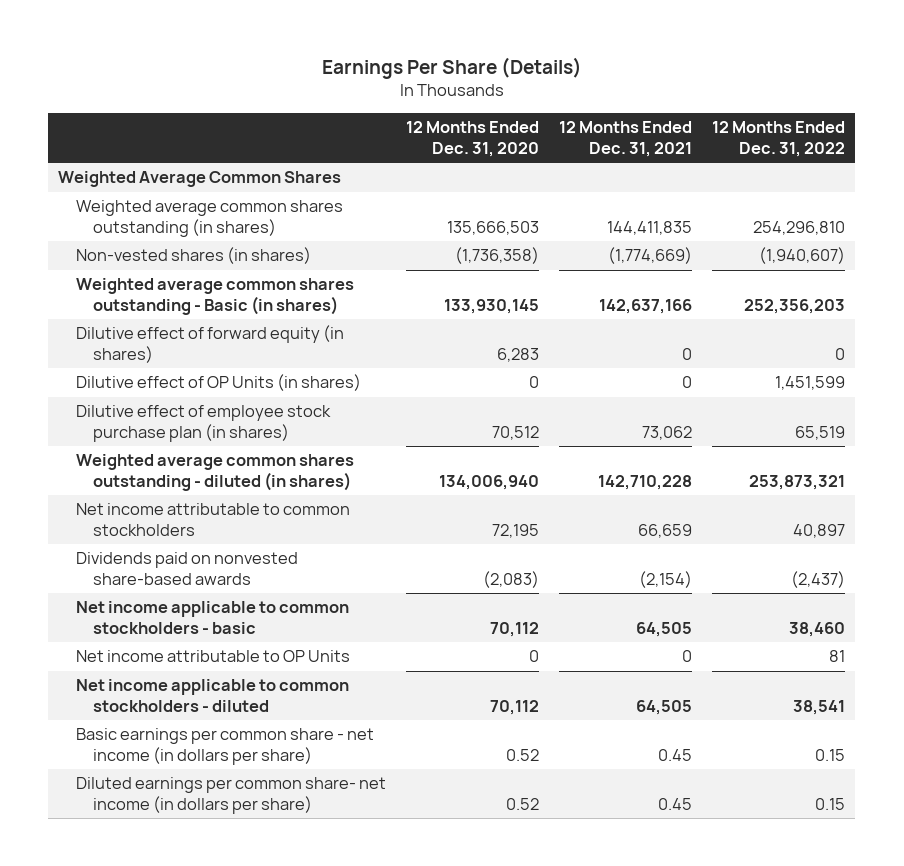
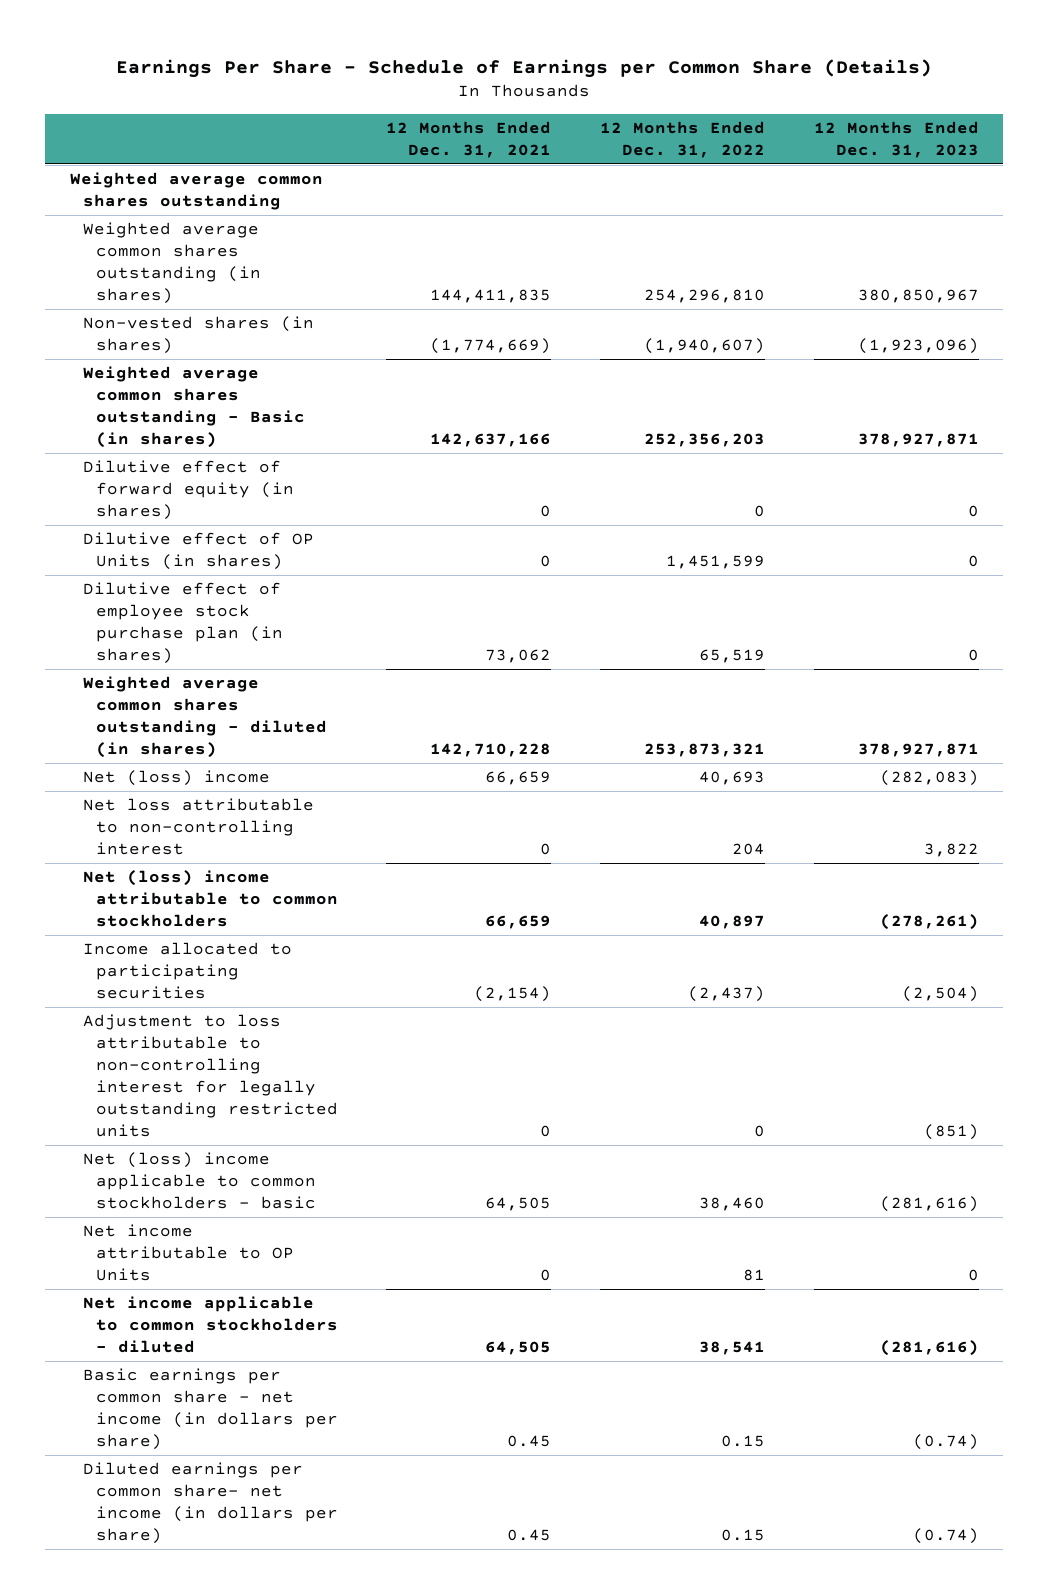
[321,56,582,79] Earnings Per Share (Details) -> [116,58,933,78] Earnings Per Share - Schedule of Earnings per Common Share (Details)
[405,121,539,158] 12 Months Ended Dec. 31, 2020 -> none
none -> [813,120,979,158] 12 Months Ended Dec. 31, 2023
[58,171,342,188] Weighted Average Common Shares -> [69,172,323,211] Weighted average common shares outstanding
none -> [82,770,270,787] Net (loss) income
none -> [82,798,314,856] Net loss attributable to non-controlling interest
[75,503,350,537] Net income attributable to common stockholders -> [82,870,338,928] Net (loss) income attributable to common stockholders
[75,552,298,586] Dividends paid on nonvested share-based awards -> [82,942,292,1000] Income allocated to participating securities
none -> [82,1014,338,1137] Adjustment to loss attributable to non-controlling interest for legally outstanding restricted units
[75,601,349,635] Net income applicable to common stockholders - basic -> [82,1152,316,1210] Net (loss) income applicable to common stockholders - basic

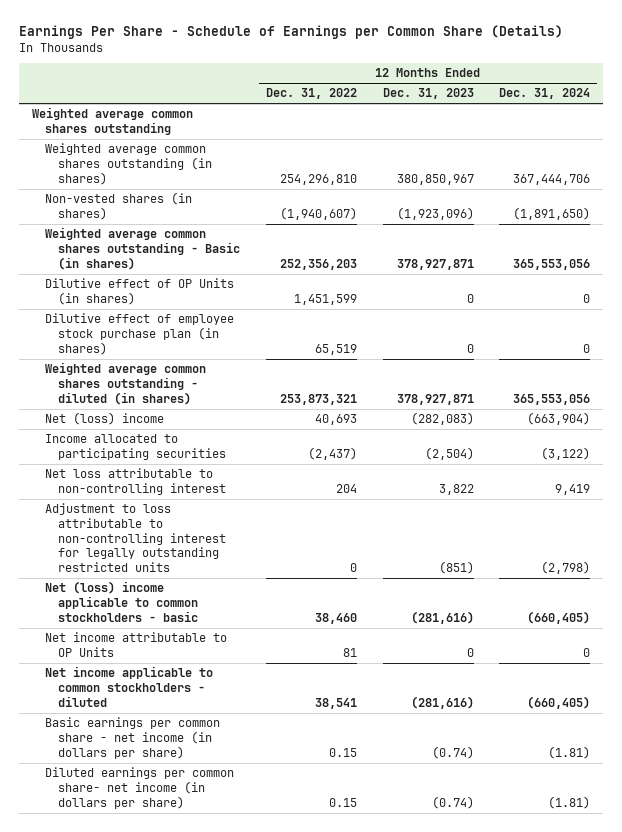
[386,120,552,158] 12 Months Ended Dec. 31, 2021 -> none
none -> [499,88,591,100] Dec. 31, 2024
[82,460,294,521] Dilutive effect of forward equity (in shares) -> none
[82,870,338,928] Net (loss) income attributable to common stockholders -> none
[82,798,314,856] Net loss attributable to non-controlling interest -> [44,468,226,495] Net loss attributable to non-controlling interest

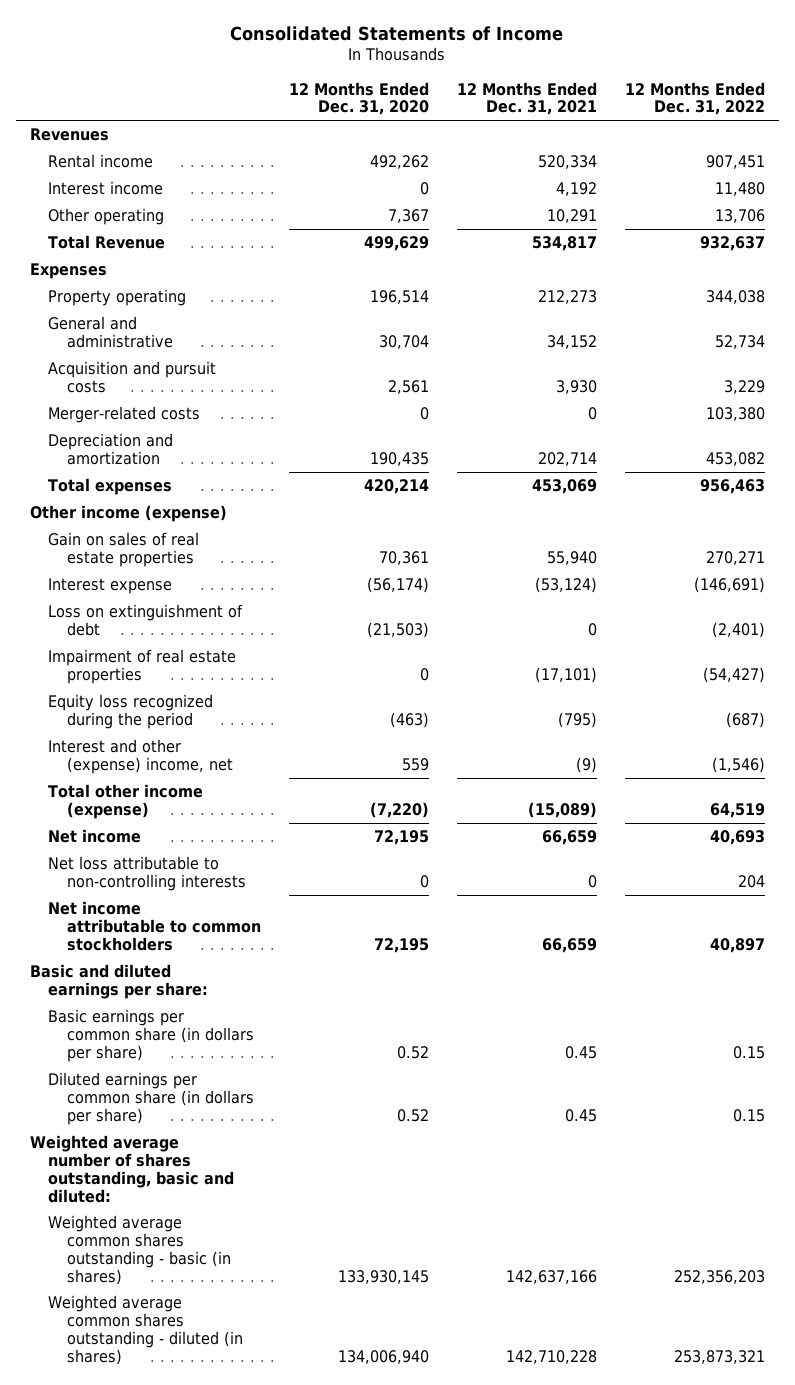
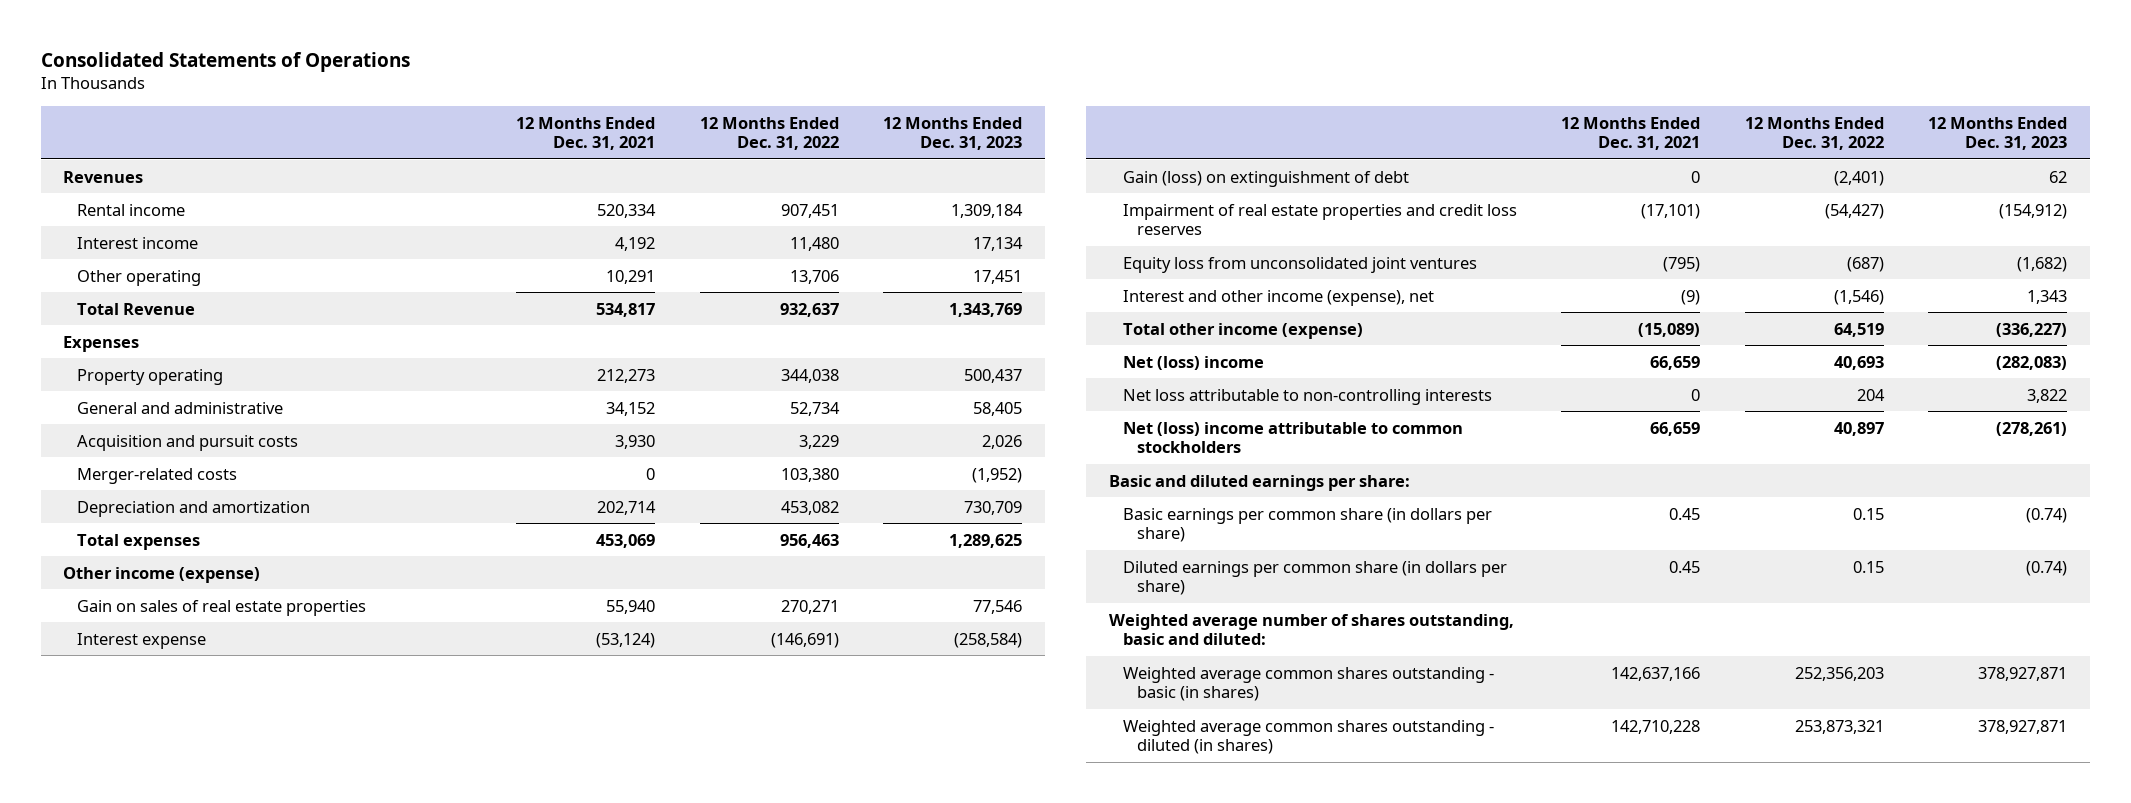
[230,25,564,41] Consolidated Statements of Income -> [41,51,411,72] Consolidated Statements of Operations
[288,81,429,116] 12 Months Ended Dec. 31, 2020 -> none
none -> [883,116,1023,151] 12 Months Ended Dec. 31, 2023
[48,603,244,636] Loss on extinguishment of debt -> [1122,170,1409,187] Gain (loss) on extinguishment of debt
[48,648,237,684] Impairment of real estate properties -> [1122,203,1517,236] Impairment of real estate properties and credit loss reserves
[48,693,214,729] Equity loss recognized during the period -> [1122,256,1477,273] Equity loss from unconsolidated joint ventures
[48,738,233,774] Interest and other (expense) income, net -> [1122,289,1434,306] Interest and other income (expense), net
[48,828,142,843] Net income -> [1122,355,1264,370] Net (loss) income
[48,900,261,951] Net income attributable to common stockholders -> [1122,421,1463,454] Net (loss) income attributable to common stockholders

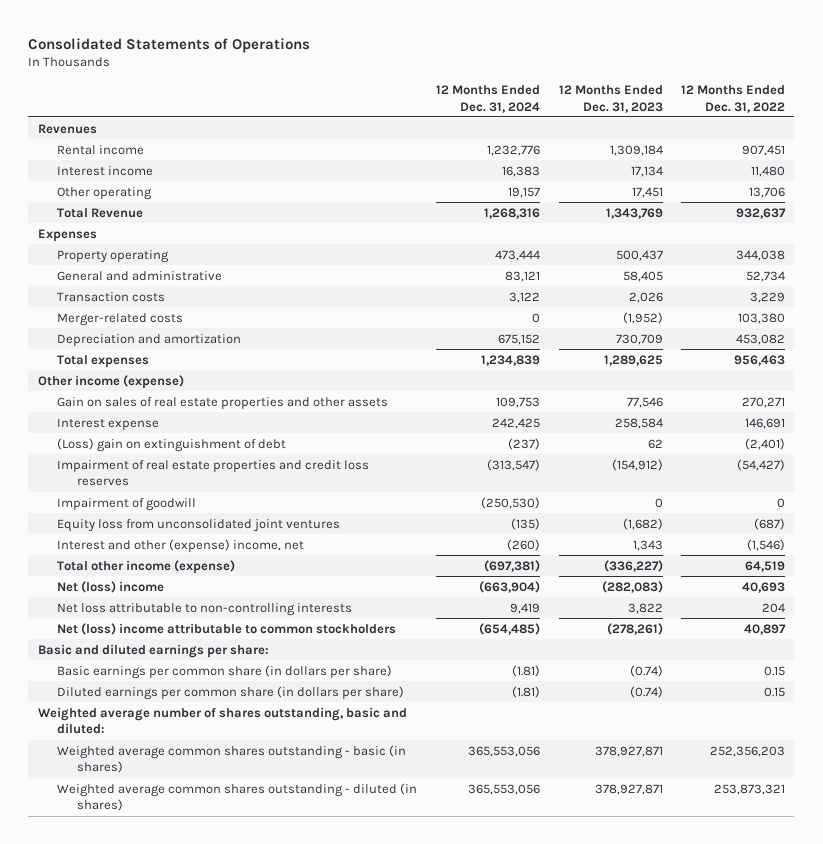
[516,116,656,151] 12 Months Ended Dec. 31, 2021 -> none
none -> [435,84,540,113] 12 Months Ended Dec. 31, 2024
[77,434,299,451] Acquisition and pursuit costs -> [57,291,166,302] Transaction costs
[77,599,367,616] Gain on sales of real estate properties -> [57,396,389,410] Gain on sales of real estate properties and other assets
[770,632,839,648] (146,691) -> [745,417,786,429] 146,691
[954,632,1023,648] (258,584) -> [614,417,663,429] 258,584
[1122,170,1409,187] Gain (loss) on extinguishment of debt -> [57,437,287,452] (Loss) gain on extinguishment of debt
none -> [57,497,197,511] Impairment of goodwill
[1122,289,1434,306] Interest and other income (expense), net -> [57,538,305,553] Interest and other (expense) income, net

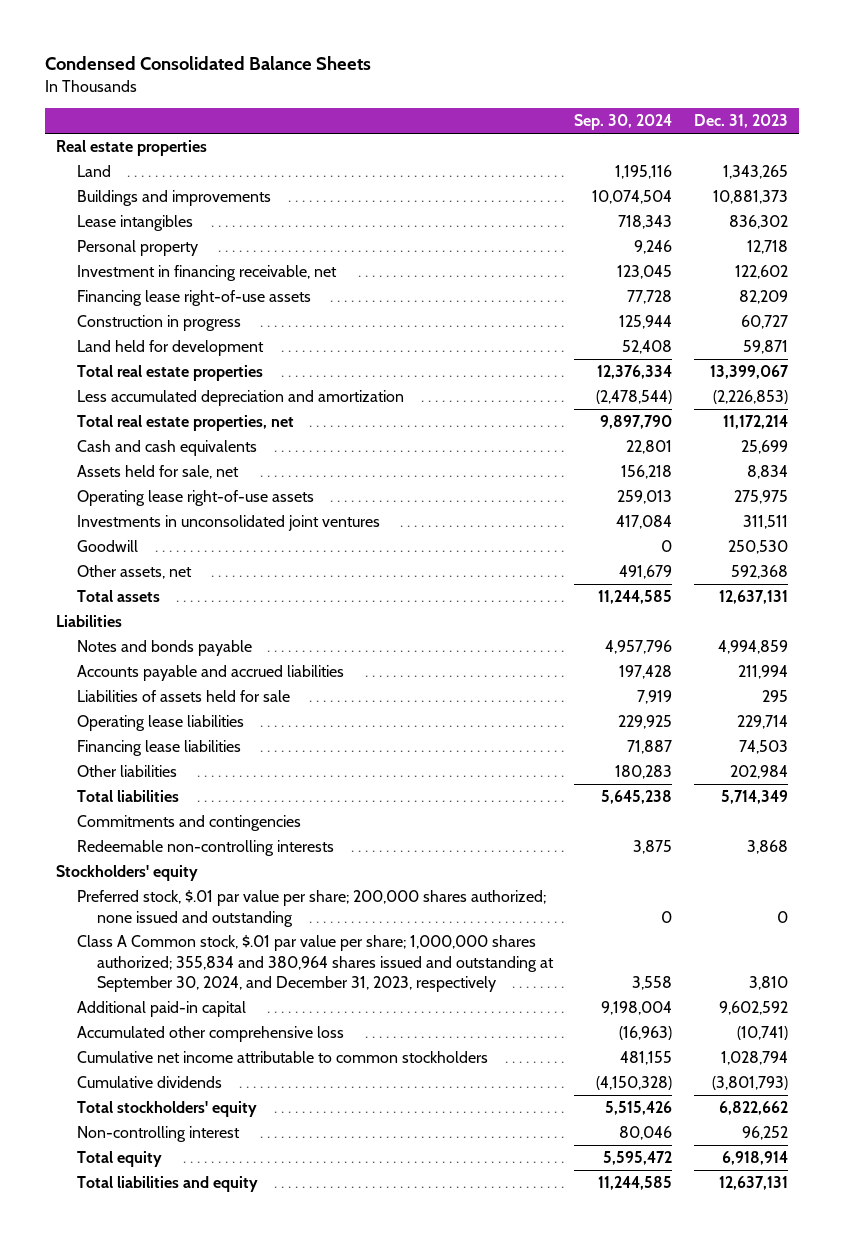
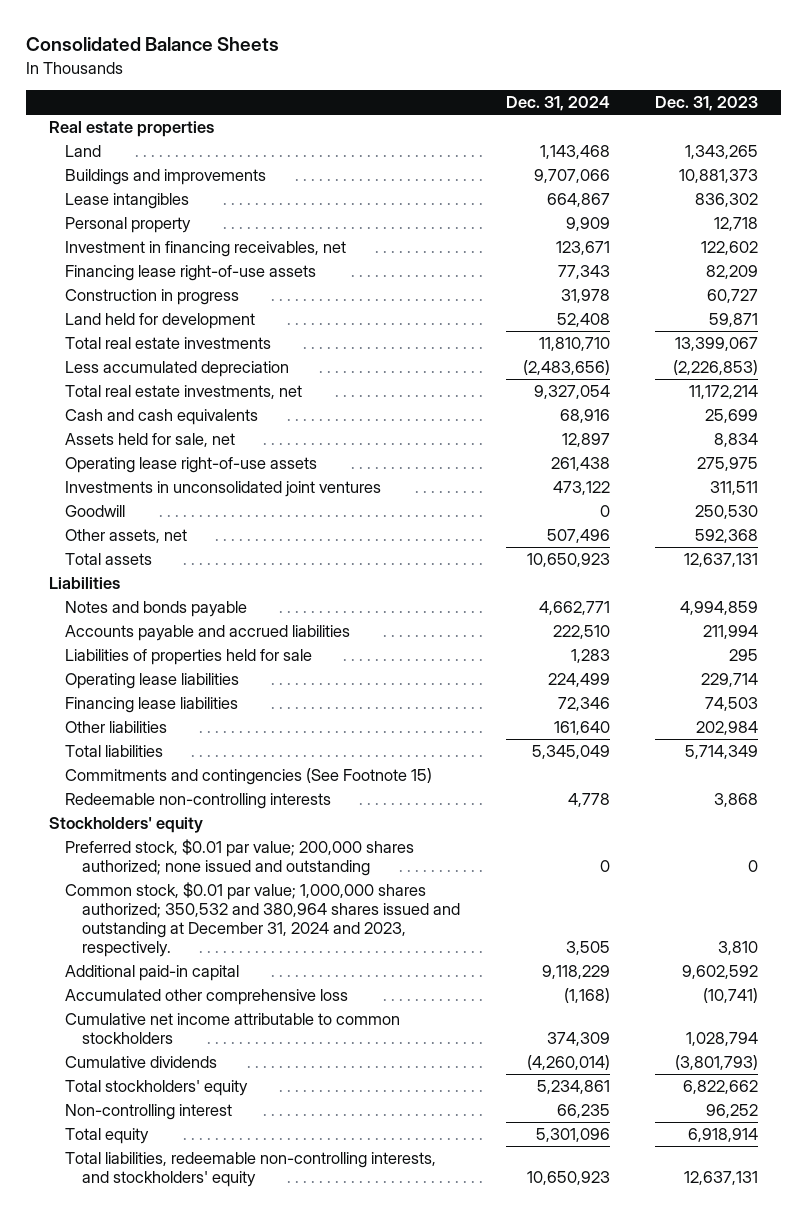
[45,56,372,71] Condensed Consolidated Balance Sheets -> [25,37,279,52] Consolidated Balance Sheets
[574,114,673,131] Sep. 30, 2024 -> none
none -> [505,96,610,112] Dec. 31, 2024
[76,265,337,282] Investment in financing receivable, net -> [65,241,347,258] Investment in financing receivables, net
[76,365,263,382] Total real estate properties -> [65,337,272,350] Total real estate investments
[76,390,404,407] Less accumulated depreciation and amortization -> [65,361,290,378] Less accumulated depreciation
[76,415,294,432] Total real estate properties, net -> [65,385,303,400] Total real estate investments, net
[76,690,290,703] Liabilities of assets held for sale -> [65,649,313,666] Liabilities of properties held for sale
[76,815,301,832] Commitments and contingencies -> [65,768,433,786] Commitments and contingencies (See Footnote 15)
[76,890,546,927] Preferred stock, $.01 par value per share; 200,000 shares authorized; none issued and outstanding -> [65,839,415,877] Preferred stock, $0.01 par value; 200,000 shares authorized; none issued and outstanding
[76,935,555,992] Class A Common stock, $.01 par value per share; 1,000,000 shares authorized; 355,834 and 380,964 shares issued and outstanding at September 30, 2024, and December 31, 2023, respectively -> [65,882,461,958] Common stock, $0.01 par value; 1,000,000 shares authorized; 350,532 and 380,964 shares issued and outstanding at December 31, 2024 and 2023, respectively.
[76,1176,258,1193] Total liabilities and equity -> [65,1152,437,1188] Total liabilities, redeemable non-controlling interests, and stockholders' equity

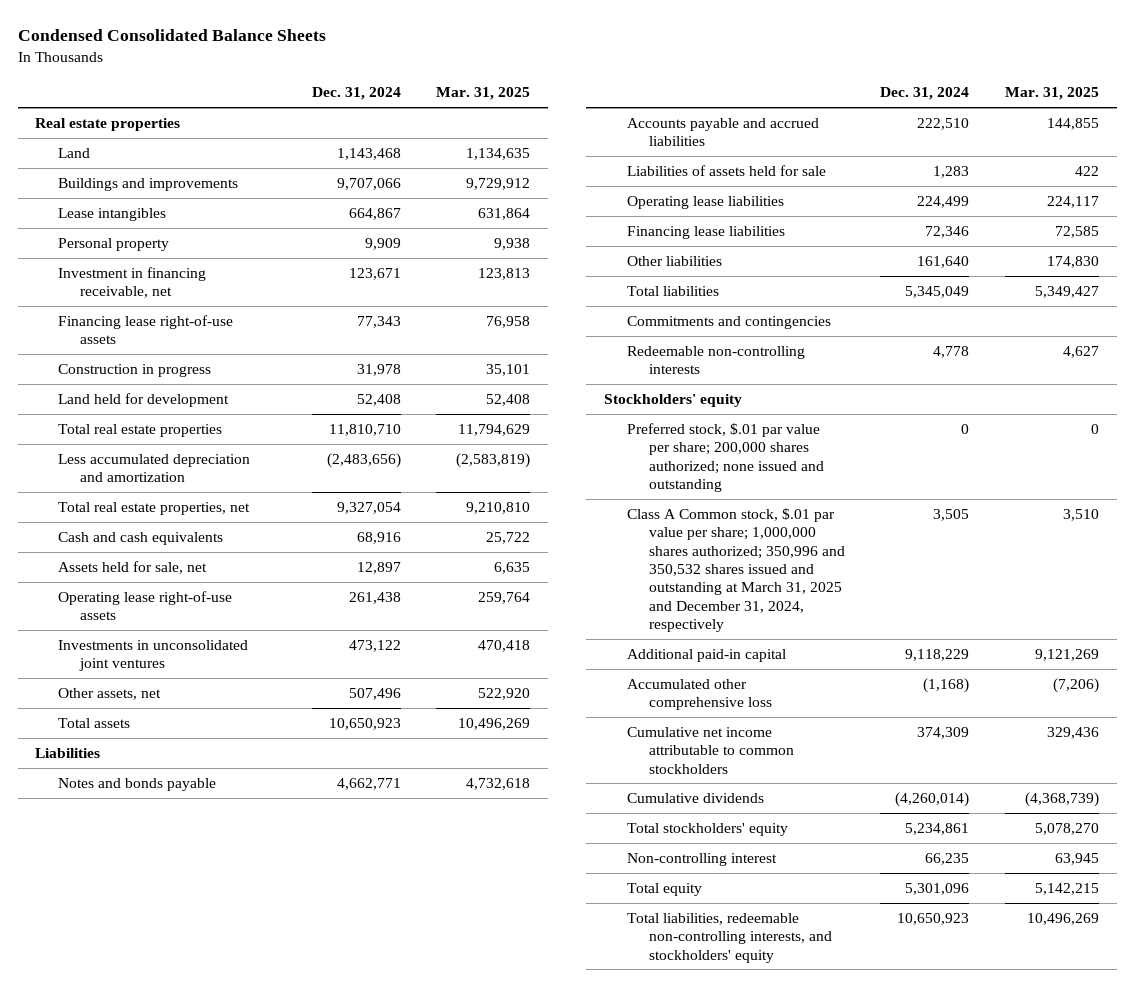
[25,37,279,52] Consolidated Balance Sheets -> [17,29,326,42] Condensed Consolidated Balance Sheets
[655,96,759,112] Dec. 31, 2023 -> none
none -> [436,87,531,101] Mar. 31, 2025
[65,241,347,258] Investment in financing receivables, net -> [57,266,206,299] Investment in financing receivable, net
[65,337,272,350] Total real estate investments -> [57,423,222,437] Total real estate properties
[65,361,290,378] Less accumulated depreciation -> [57,453,250,483] Less accumulated depreciation and amortization
[65,385,303,400] Total real estate investments, net -> [57,501,250,515] Total real estate properties, net
[65,505,126,518] Goodwill -> none
[65,649,313,666] Liabilities of properties held for sale -> [626,164,826,176] Liabilities of assets held for sale
[65,768,433,786] Commitments and contingencies (See Footnote 15) -> [626,315,831,329] Commitments and contingencies
[65,839,415,877] Preferred stock, $0.01 par value; 200,000 shares authorized; none issued and outstanding -> [626,422,825,492] Preferred stock, $.01 par value per share; 200,000 shares authorized; none issued and outstanding
[65,882,461,958] Common stock, $0.01 par value; 1,000,000 shares authorized; 350,532 and 380,964 shares issued and outstanding at December 31, 2024 and 2023, respectively. -> [626,507,846,633] Class A Common stock, $.01 par value per share; 1,000,000 shares authorized; 350,996 and 350,532 shares issued and outstanding at March 31, 2025 and December 31, 2024, respectively

